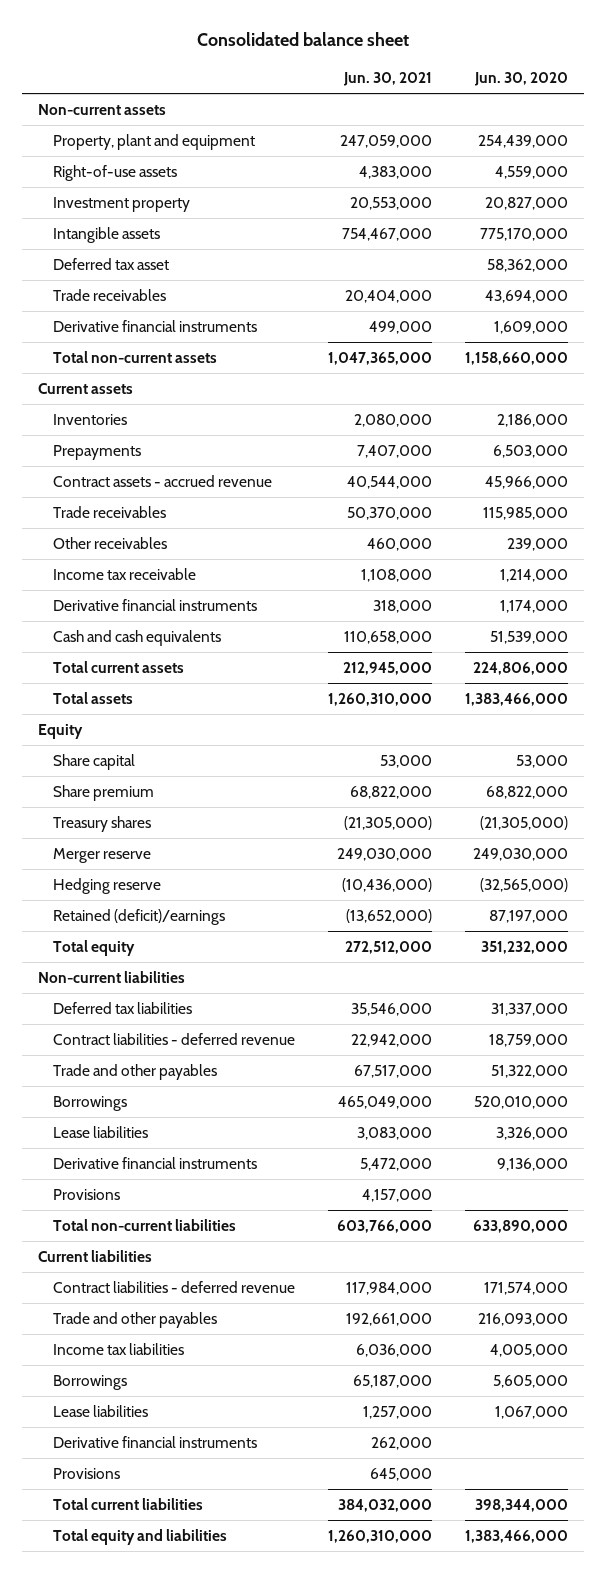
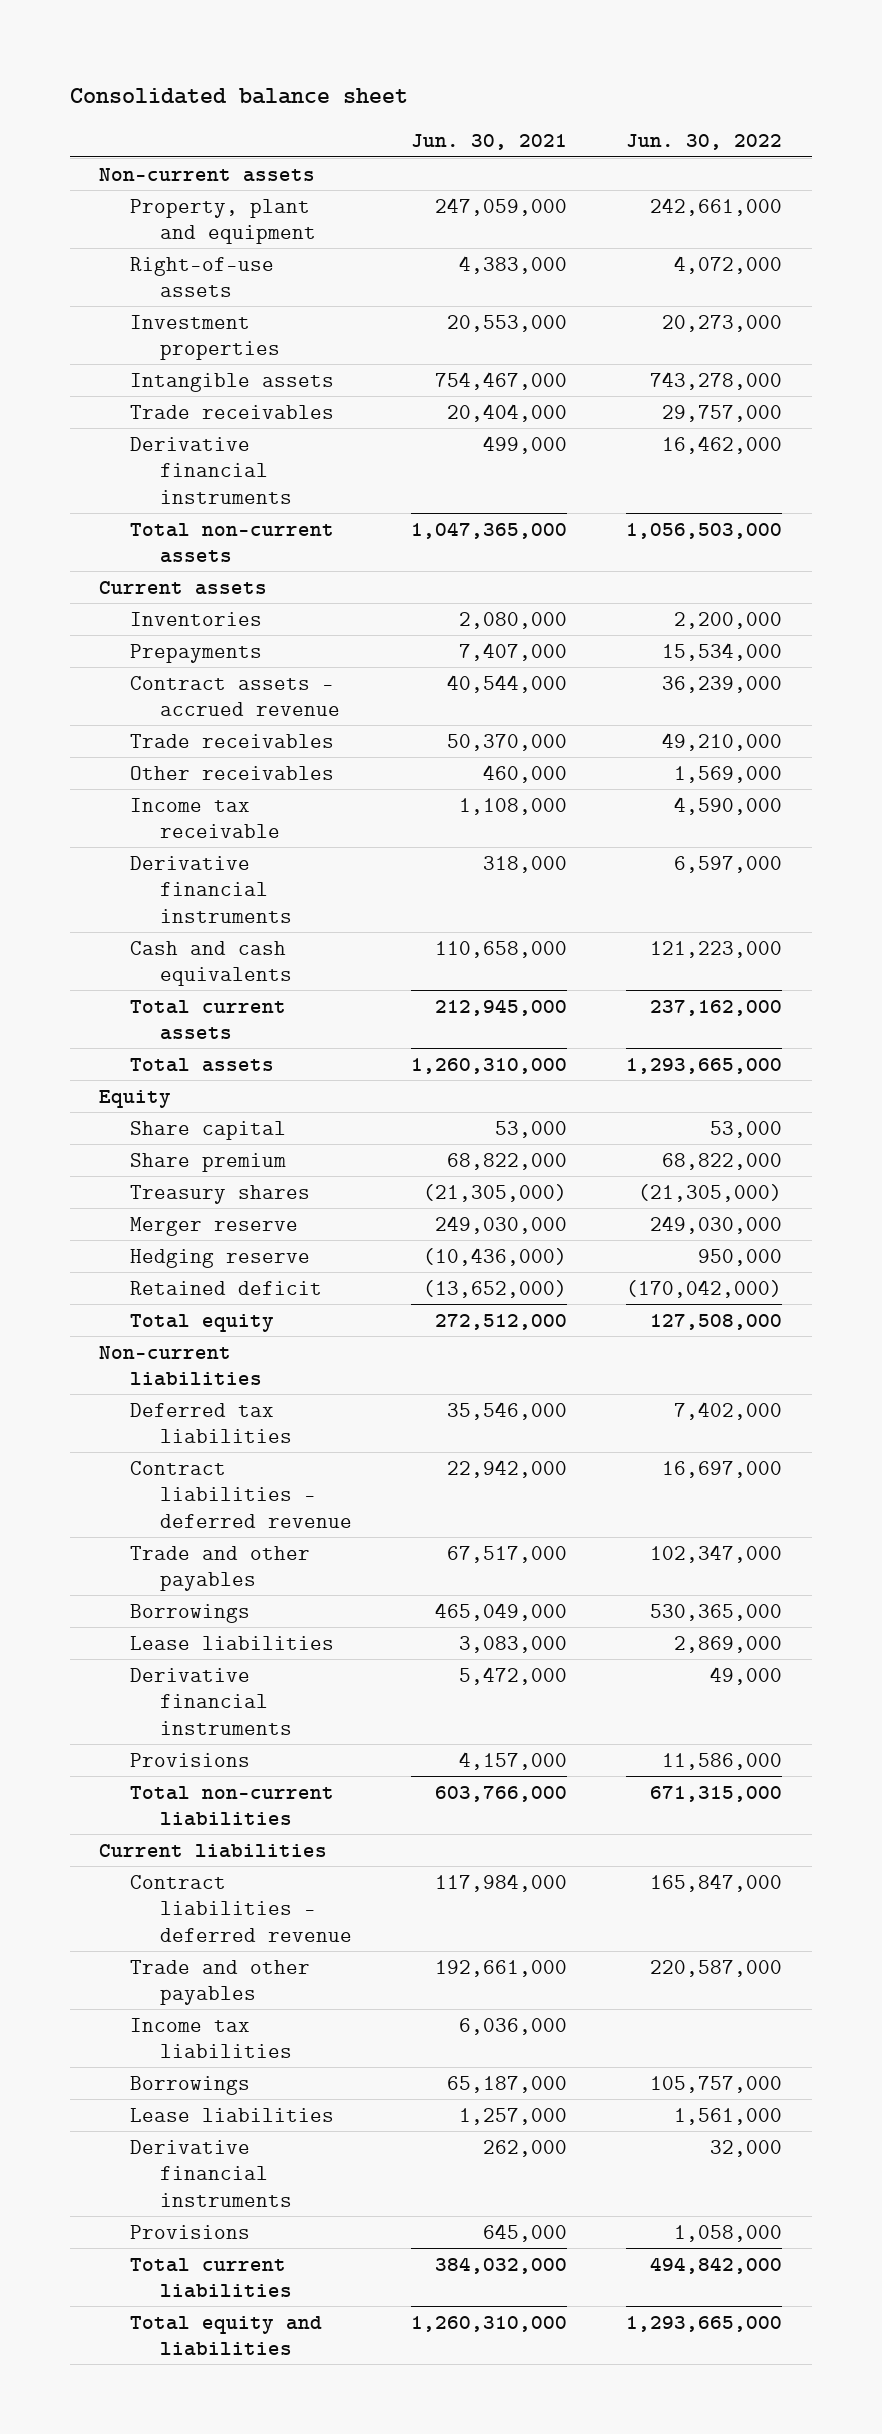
[473,72,568,87] Jun. 30, 2020 -> none
none -> [626,134,783,151] Jun. 30, 2022
[52,197,190,213] Investment property -> [129,314,280,361] Investment properties
[52,258,169,271] Deferred tax asset -> none
[52,909,225,926] Retained (deficit)/earnings -> [129,1280,322,1295] Retained deficit

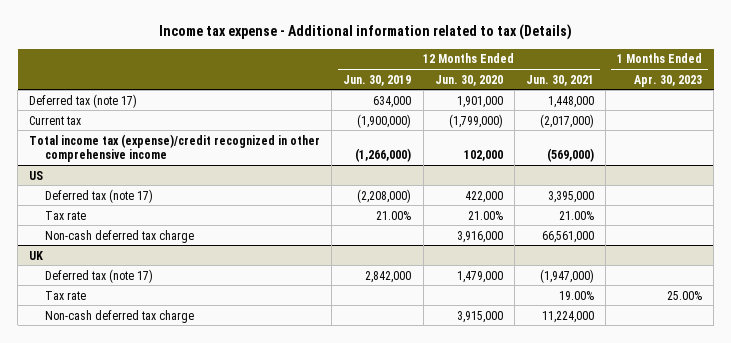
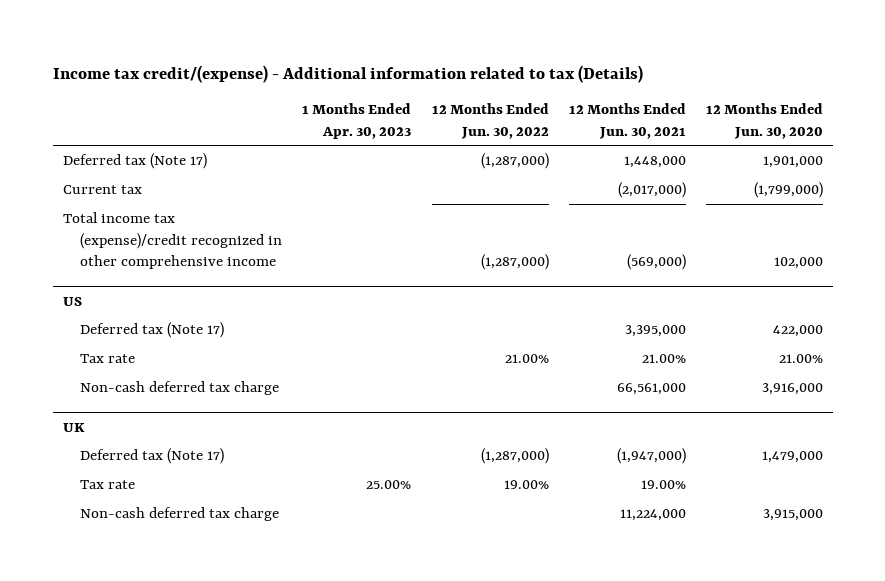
[158,24,572,41] Income tax expense - Additional information related to tax (Details) -> [52,64,643,83] Income tax credit/(expense) - Additional information related to tax (Details)
[343,74,412,86] Jun. 30, 2019 -> none
none -> [431,103,549,139] 12 Months Ended Jun. 30, 2022
[29,93,138,108] Deferred tax (note 17) -> [62,153,207,170] Deferred tax (Note 17)
[44,188,153,203] Deferred tax (note 17) -> [80,322,225,339] Deferred tax (Note 17)
[44,268,153,283] Deferred tax (note 17) -> [80,448,225,465] Deferred tax (Note 17)

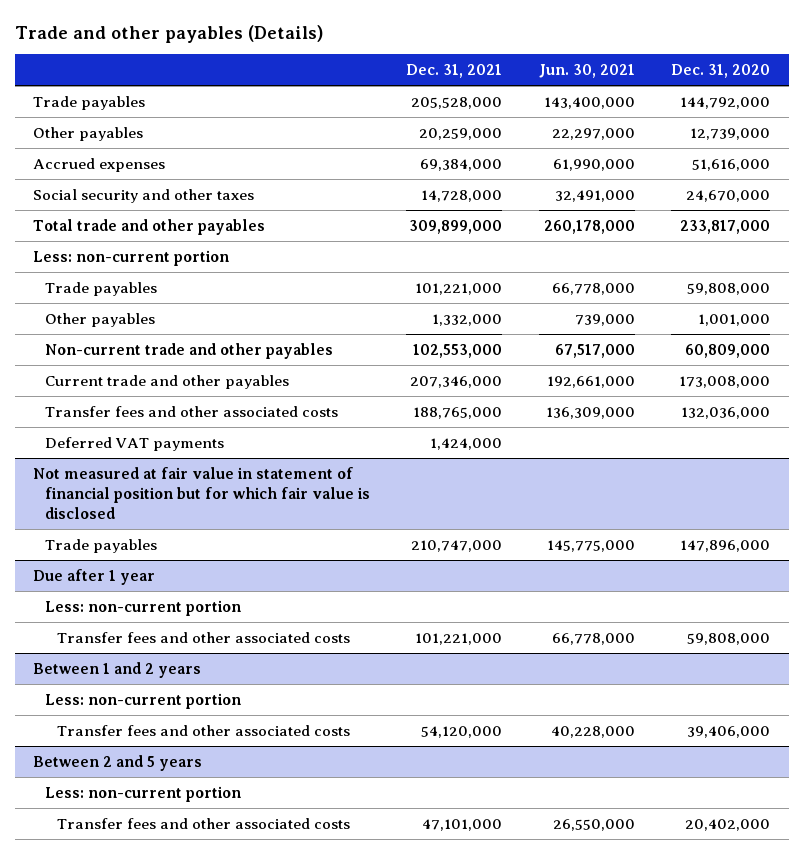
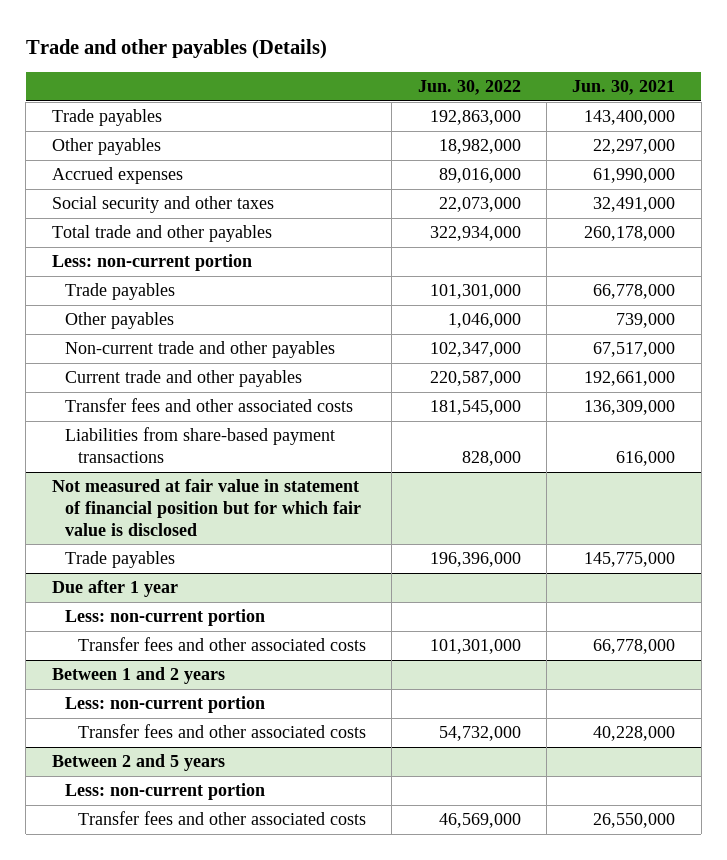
[406,64,503,79] Dec. 31, 2021 -> none
[671,64,771,79] Dec. 31, 2020 -> none
none -> [417,80,521,96] Jun. 30, 2022
[44,436,224,451] Deferred VAT payments -> none
none -> [64,427,335,464] Liabilities from share-based payment transactions

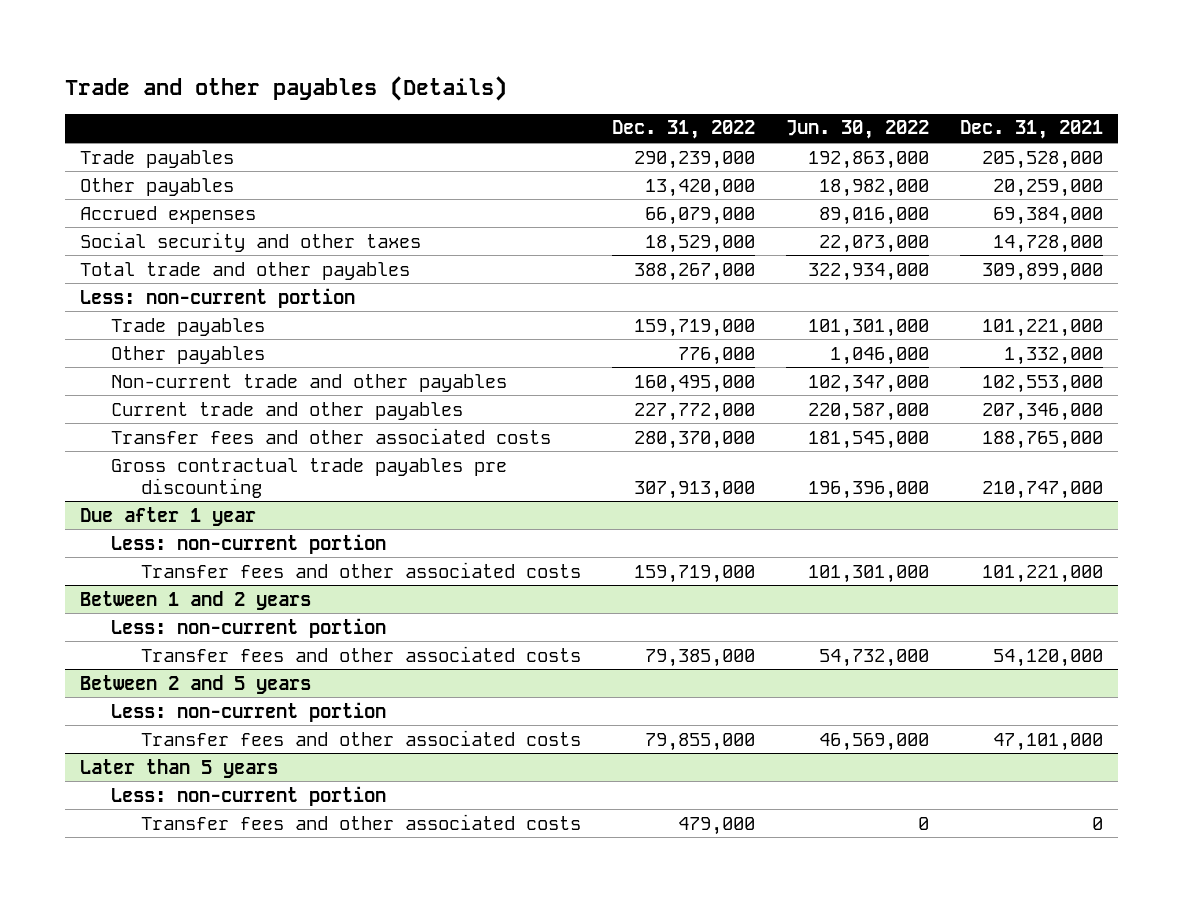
[572,80,676,96] Jun. 30, 2021 -> none
none -> [611,120,755,140] Dec. 31, 2022
none -> [959,120,1103,140] Dec. 31, 2021
[64,427,335,464] Liabilities from share-based payment transactions -> none
[51,479,361,536] Not measured at fair value in statement of financial position but for which fair value is disclosed -> none
[64,551,175,569] Trade payables -> [110,457,507,498] Gross contractual trade payables pre discounting
none -> [80,758,279,778] Later than 5 years
none -> [110,785,386,806] Less: non-current portion
none -> [141,813,582,830] Transfer fees and other associated costs

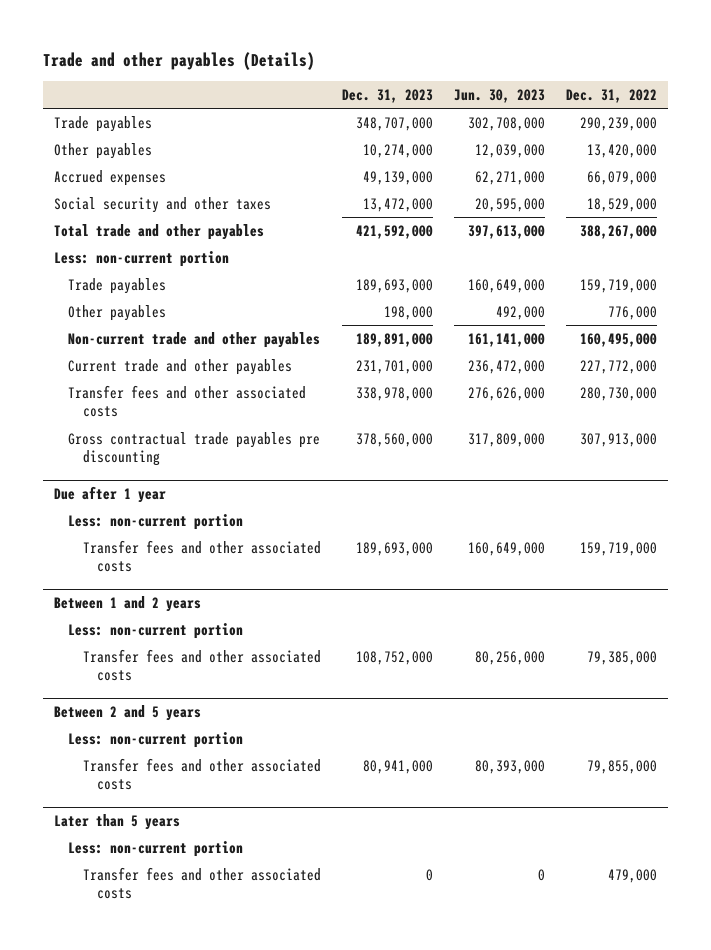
[785,120,929,140] Jun. 30, 2022 -> none
[959,120,1103,140] Dec. 31, 2021 -> none
none -> [341,88,433,103] Dec. 31, 2023
none -> [454,88,546,103] Jun. 30, 2023
[633,430,755,449] 280,370,000 -> [580,386,658,401] 280,730,000

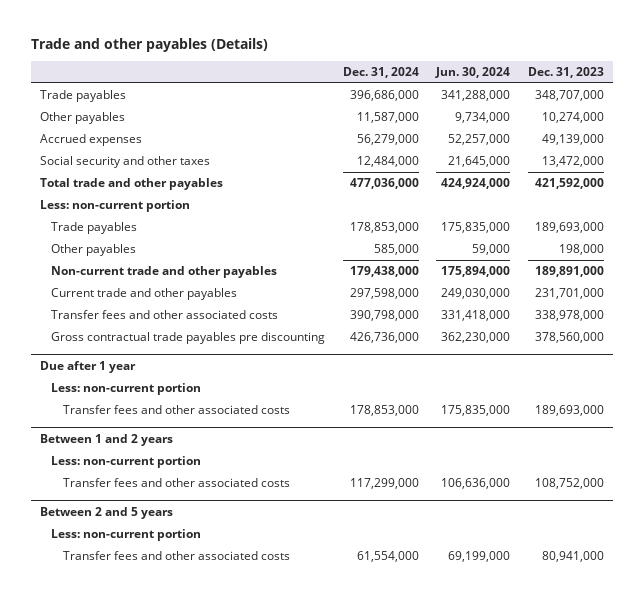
[454,88,546,103] Jun. 30, 2023 -> none
[566,88,658,103] Dec. 31, 2022 -> none
none -> [342,66,419,78] Dec. 31, 2024
none -> [435,66,511,78] Jun. 30, 2024
[53,813,180,830] Later than 5 years -> none
[68,840,244,857] Less: non-current portion -> none
[82,866,321,900] Transfer fees and other associated costs -> none

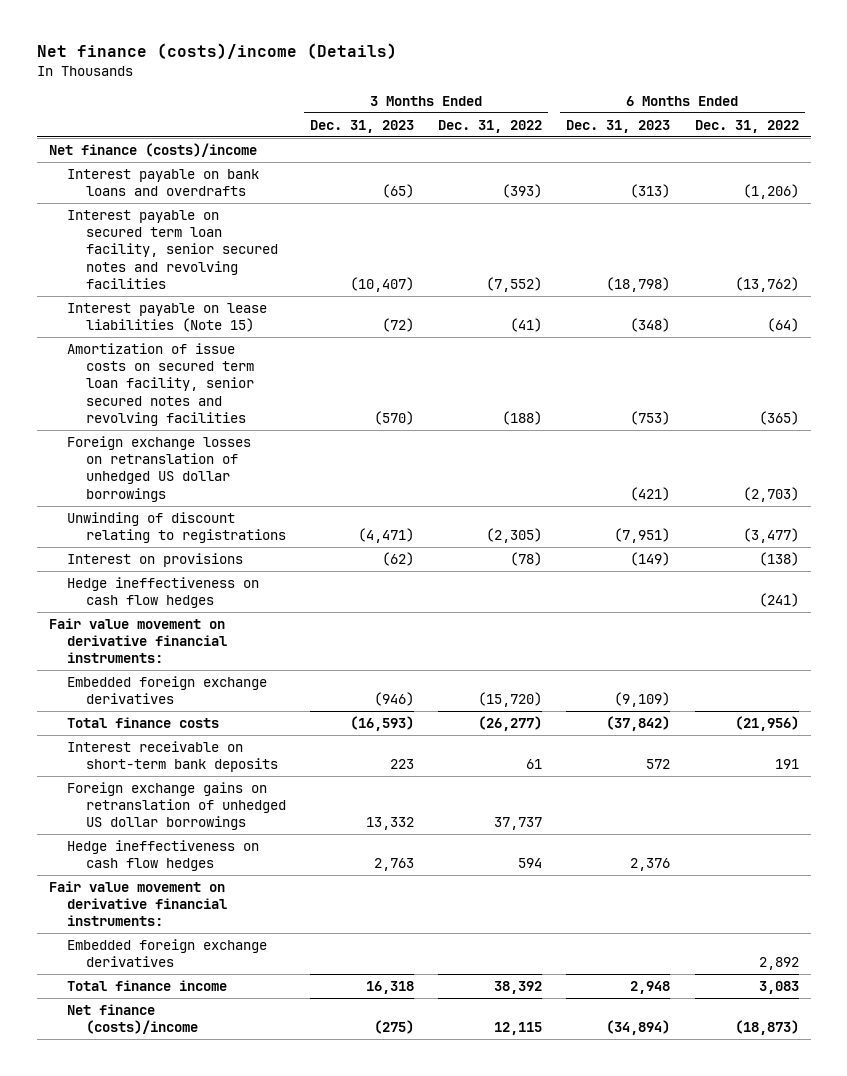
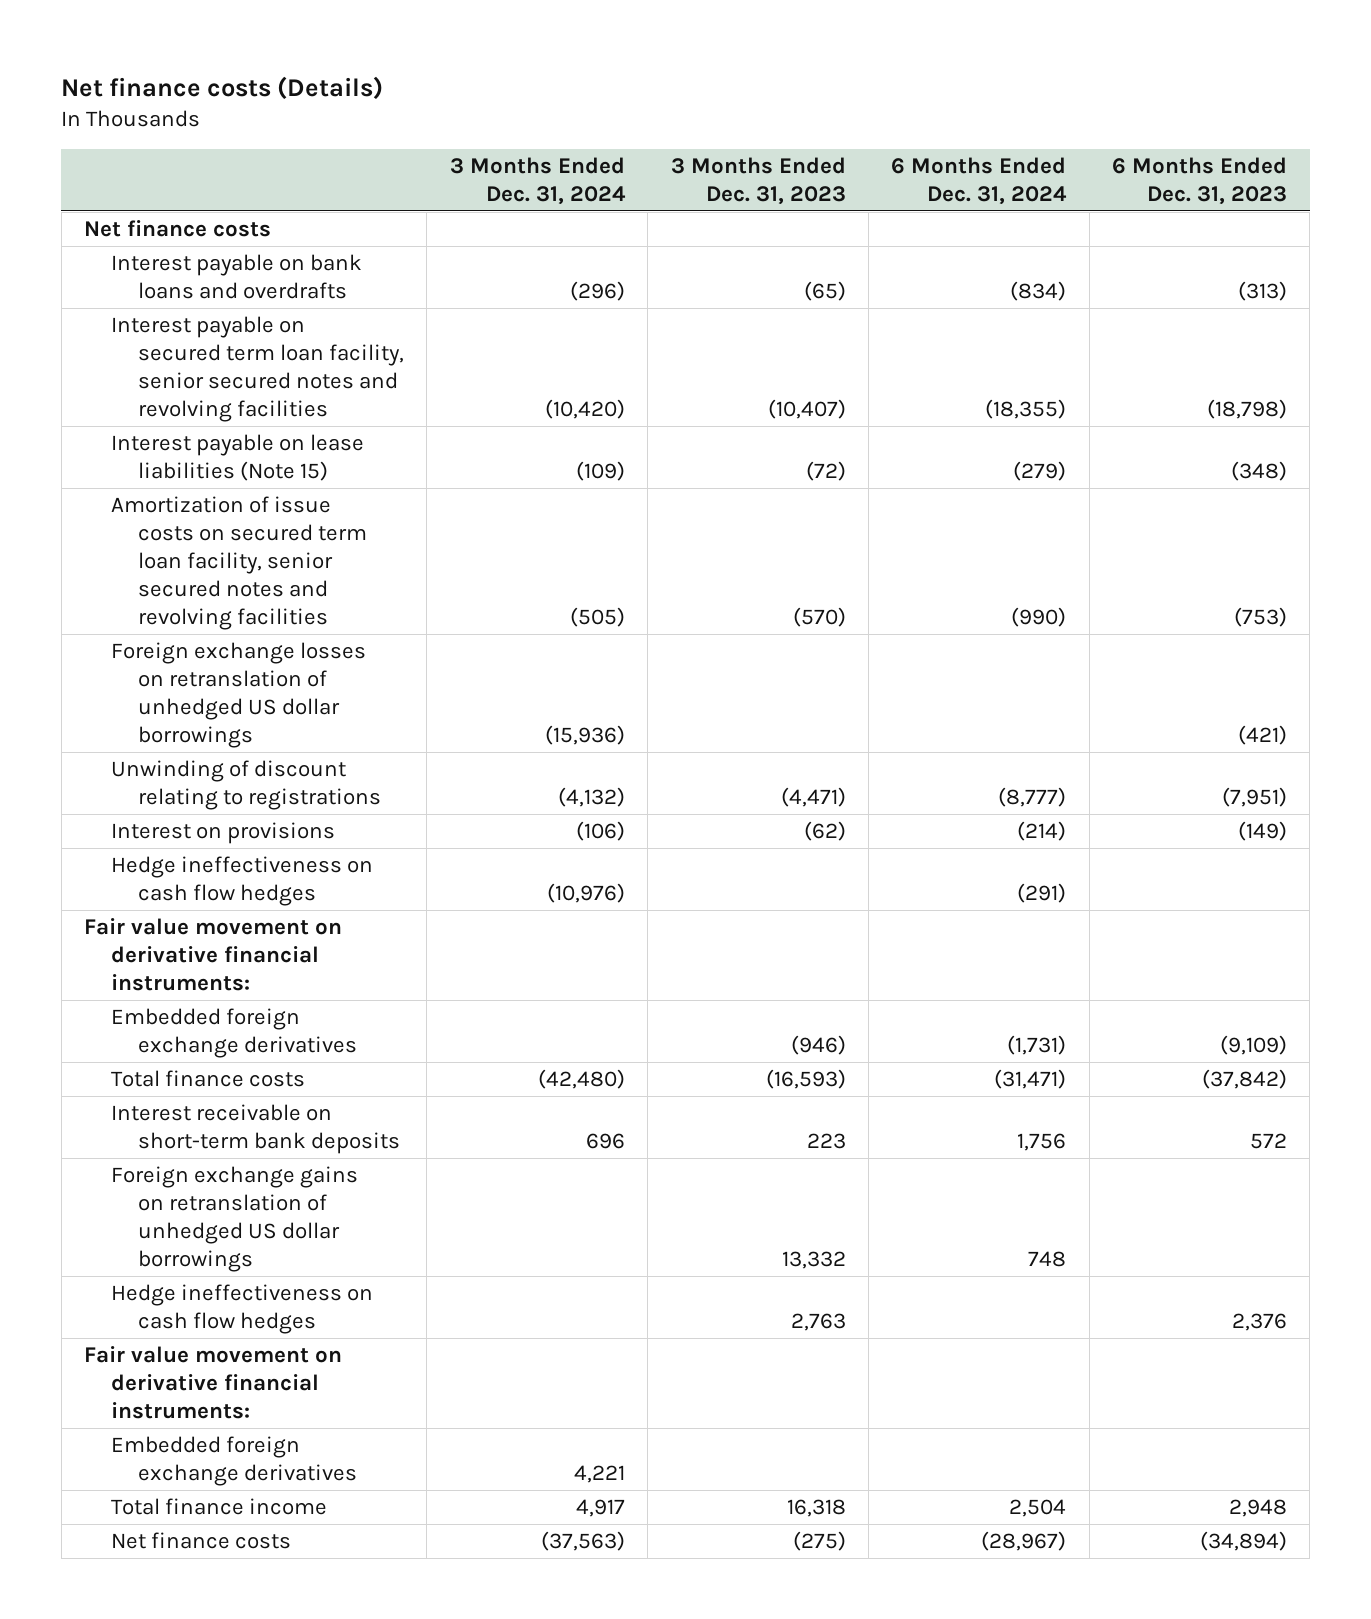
[36,43,397,60] Net finance (costs)/income (Details) -> [61,76,384,101] Net finance costs (Details)
[438,119,543,133] Dec. 31, 2022 -> none
[694,119,799,133] Dec. 31, 2022 -> none
none -> [449,156,626,205] 3 Months Ended Dec. 31, 2024
none -> [891,156,1068,205] 6 Months Ended Dec. 31, 2024
[48,142,257,157] Net finance (costs)/income -> [84,220,272,238] Net finance costs
[67,1003,198,1035] Net finance (costs)/income -> [111,1532,292,1550] Net finance costs

